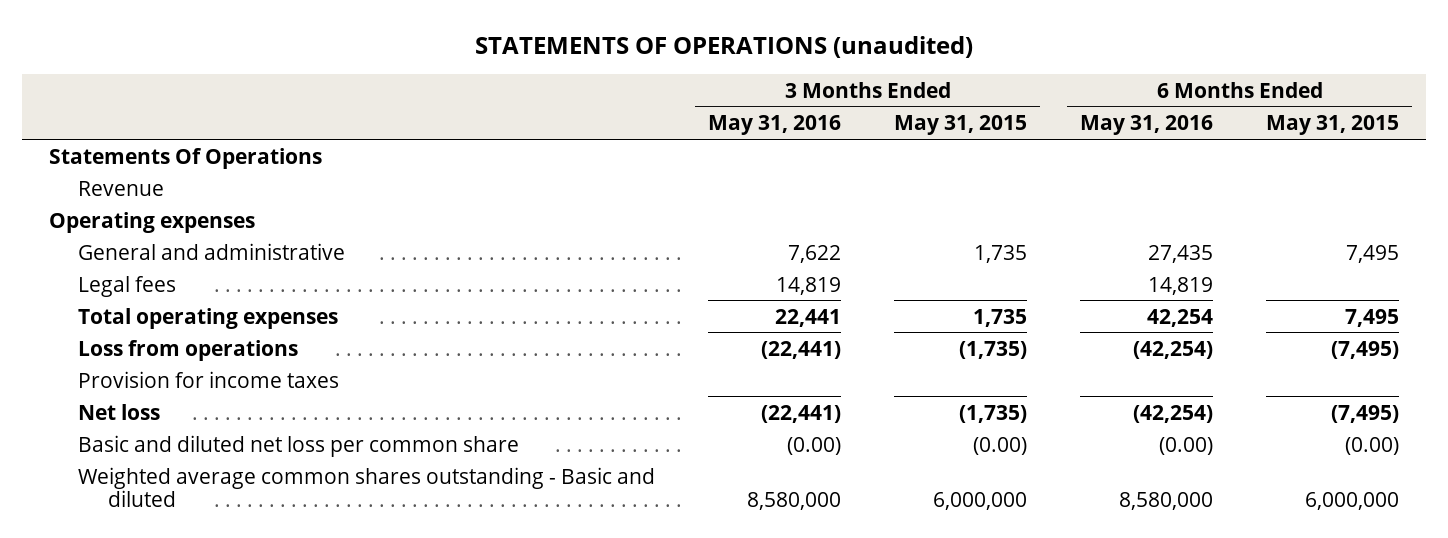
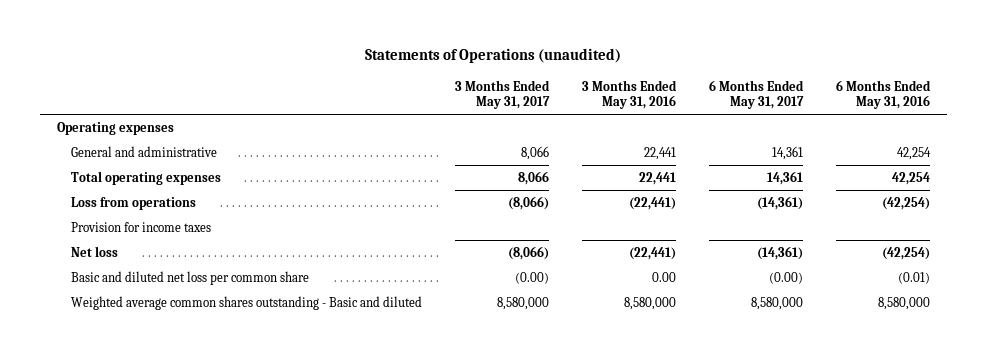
[474,35,973,58] STATEMENTS OF OPERATIONS (unaudited) -> [365,48,622,64] Statements of Operations (unaudited)
[894,115,1028,136] May 31, 2015 -> none
[1266,115,1400,136] May 31, 2015 -> none
none -> [455,79,551,110] 3 Months Ended May 31, 2017
none -> [709,79,805,110] 6 Months Ended May 31, 2017
[48,147,322,169] Statements Of Operations -> none
[78,180,165,196] Revenue -> none
[78,275,177,297] Legal fees -> none
[788,244,842,263] 7,622 -> [644,147,677,161] 22,441
[1148,244,1214,263] 27,435 -> [897,147,932,161] 42,254
[787,436,842,455] (0.00) -> [652,272,677,283] 0.00
[1159,436,1214,455] (0.00) -> [898,272,931,285] (0.01)

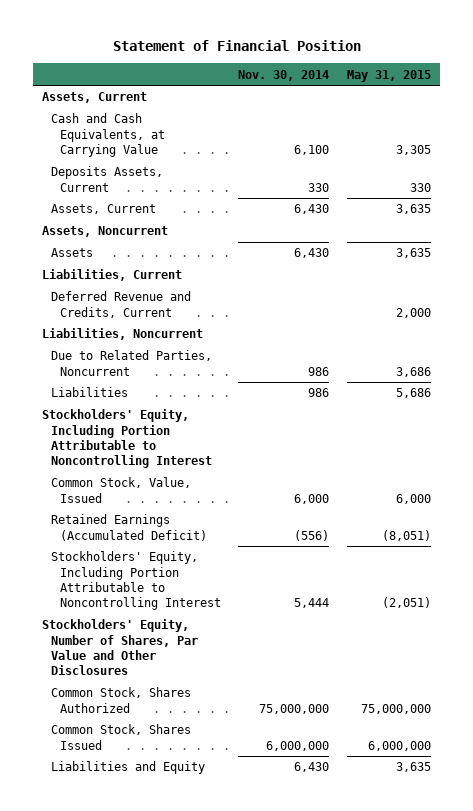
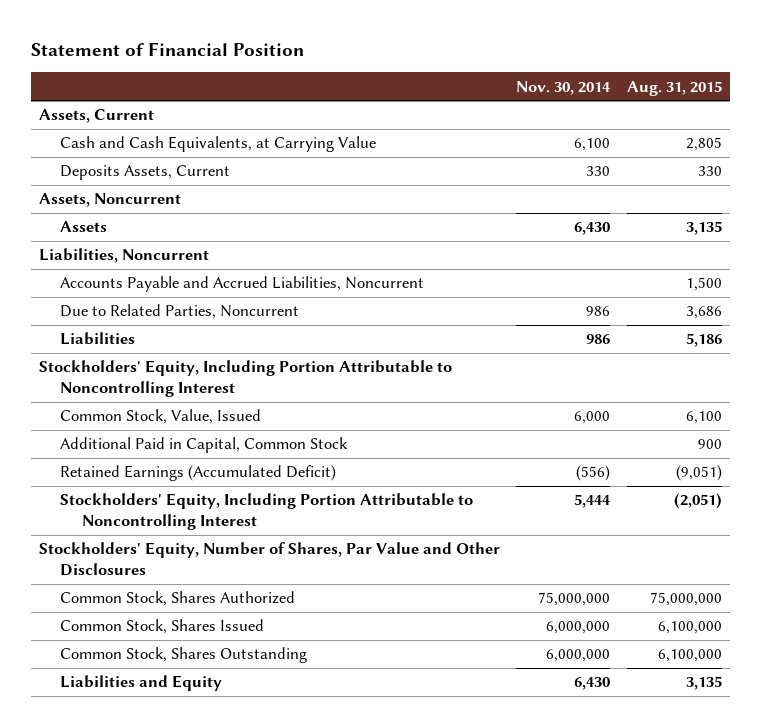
[347,69,432,82] May 31, 2015 -> none
none -> [626,80,722,96] Aug. 31, 2015
[50,204,156,215] Assets, Current -> none
[41,269,182,282] Liabilities, Current -> none
[50,291,191,318] Deferred Revenue and Credits, Current -> none
none -> [60,276,425,293] Accounts Payable and Accrued Liabilities, Noncurrent
none -> [60,437,349,454] Additional Paid in Capital, Common Stock
none -> [60,647,308,664] Common Stock, Shares Outstanding

